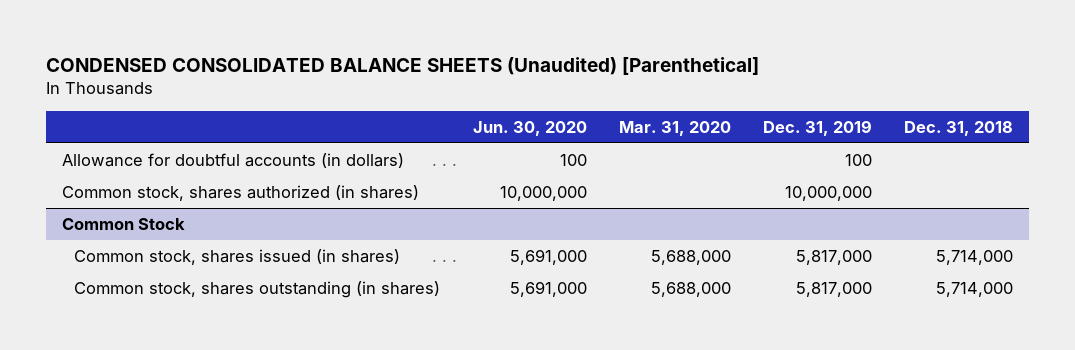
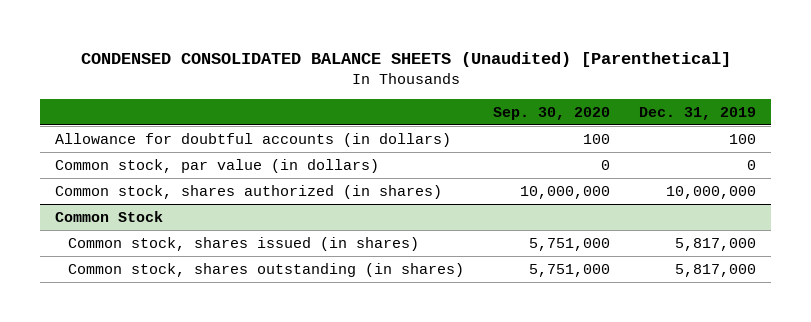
[472,121,587,137] Jun. 30, 2020 -> none
[618,121,731,137] Mar. 31, 2020 -> none
[904,121,1014,137] Dec. 31, 2018 -> none
none -> [492,106,610,120] Sep. 30, 2020
none -> [55,158,380,173] Common stock, par value (in dollars)

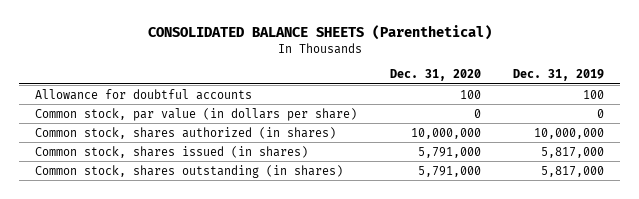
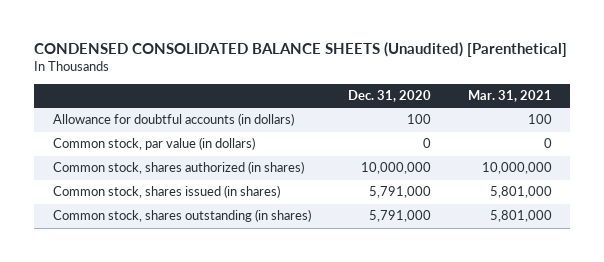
[147,25,492,41] CONSOLIDATED BALANCE SHEETS (Parenthetical) -> [34,42,568,58] CONDENSED CONSOLIDATED BALANCE SHEETS (Unaudited) [Parenthetical]
[512,69,604,82] Dec. 31, 2019 -> none
none -> [467,90,552,103] Mar. 31, 2021
[35,88,253,100] Allowance for doubtful accounts -> [52,113,294,127] Allowance for doubtful accounts (in dollars)
[35,107,358,121] Common stock, par value (in dollars per share) -> [52,137,255,151] Common stock, par value (in dollars)

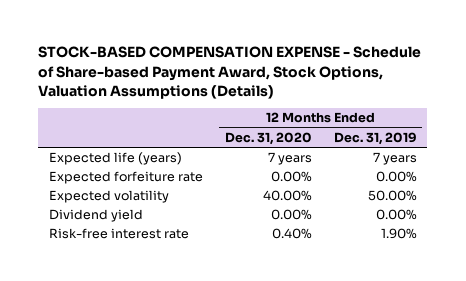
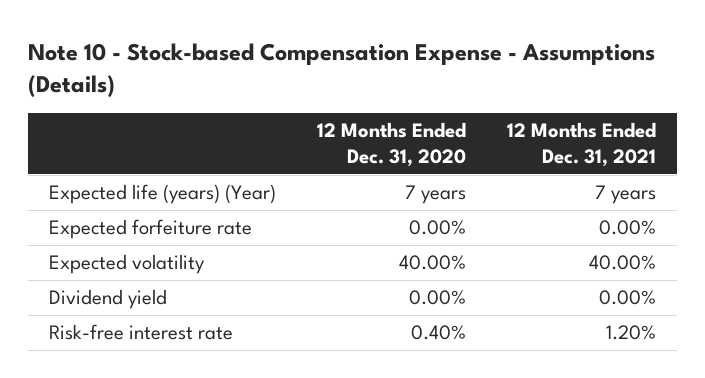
[38,46,422,99] STOCK-BASED COMPENSATION EXPENSE - Schedule of Share-based Payment Award, Stock Options, Valuation Assumptions (Details) -> [27,43,655,98] Note 10 - Stock-based Compensation Expense - Assumptions (Details)
[333,131,417,145] Dec. 31, 2019 -> none
none -> [507,122,657,168] 12 Months Ended Dec. 31, 2021
[49,152,183,166] Expected life (years) -> [48,184,276,205] Expected life (years) (Year)

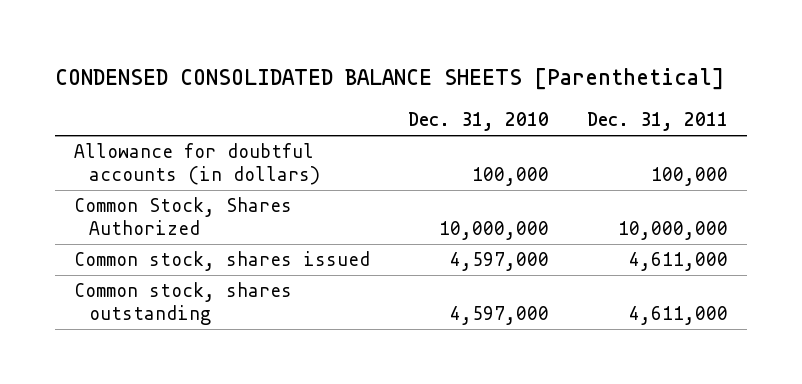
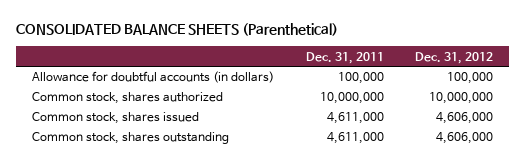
[55,68,725,91] CONDENSED CONSOLIDATED BALANCE SHEETS [Parenthetical] -> [15,23,338,37] CONSOLIDATED BALANCE SHEETS (Parenthetical)
[408,112,550,132] Dec. 31, 2010 -> none
none -> [415,51,494,64] Dec. 31, 2012
[74,197,293,236] Common Stock, Shares Authorized -> [31,92,223,105] Common stock, shares authorized

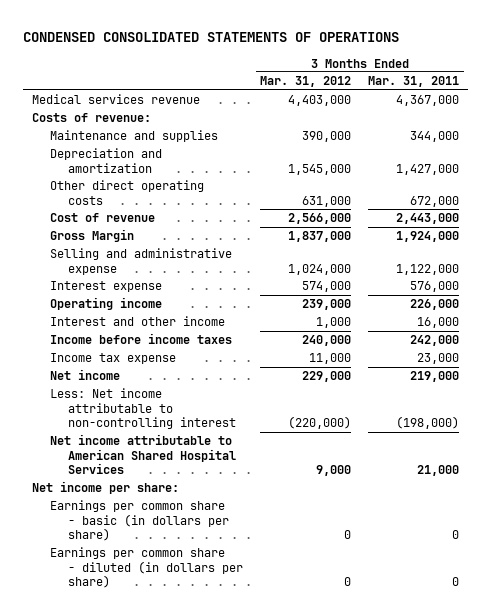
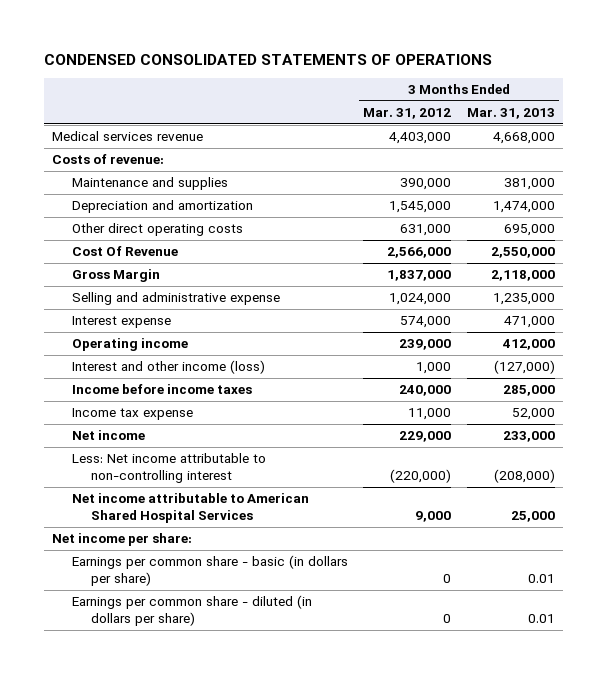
[368,76,460,88] Mar. 31, 2011 -> none
none -> [467,108,556,120] Mar. 31, 2013
[50,213,156,223] Cost of revenue -> [71,246,178,257] Cost Of Revenue
[50,316,226,327] Interest and other income -> [71,360,265,375] Interest and other income (loss)

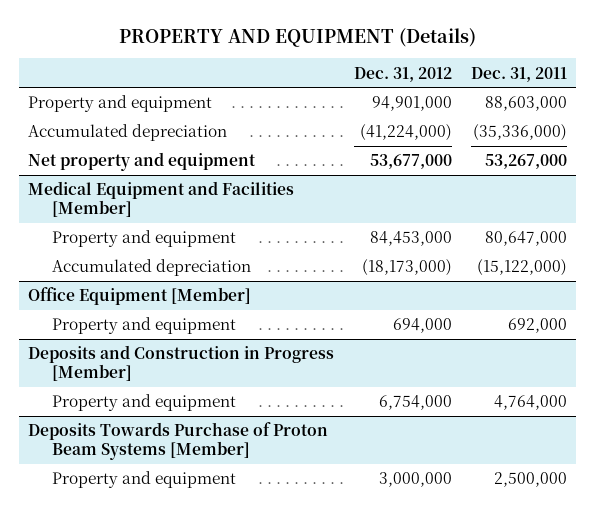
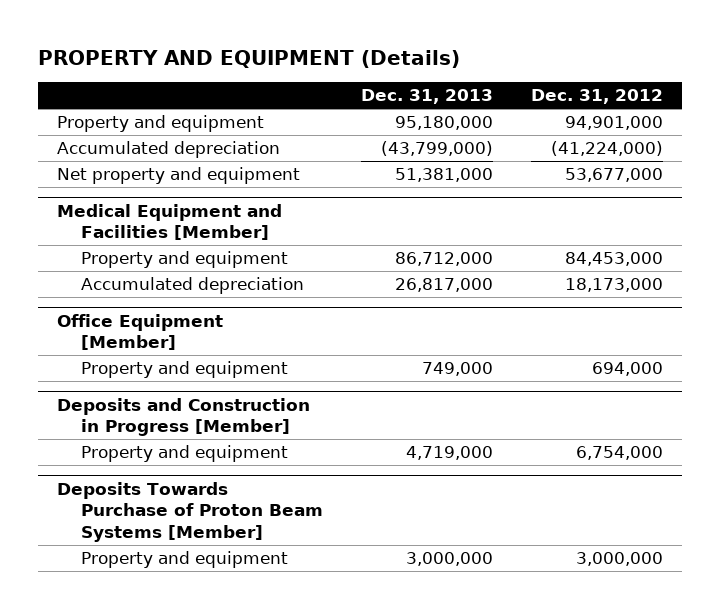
[470,66,567,82] Dec. 31, 2011 -> none
none -> [361,89,494,105] Dec. 31, 2013
[361,259,452,277] (18,173,000) -> [565,278,664,293] 18,173,000

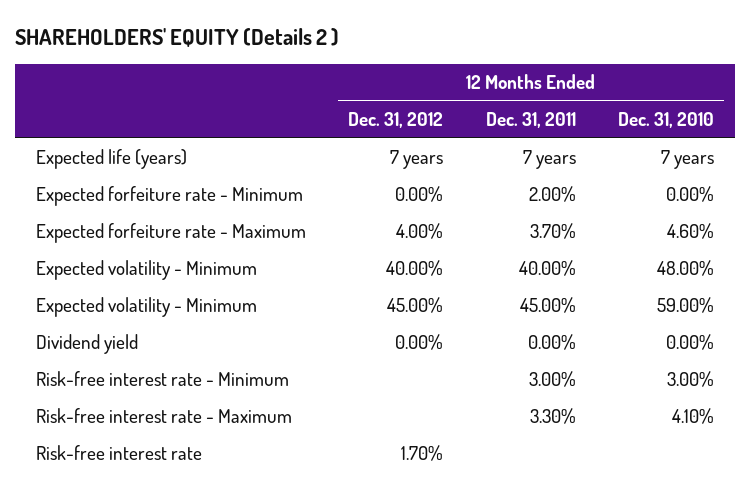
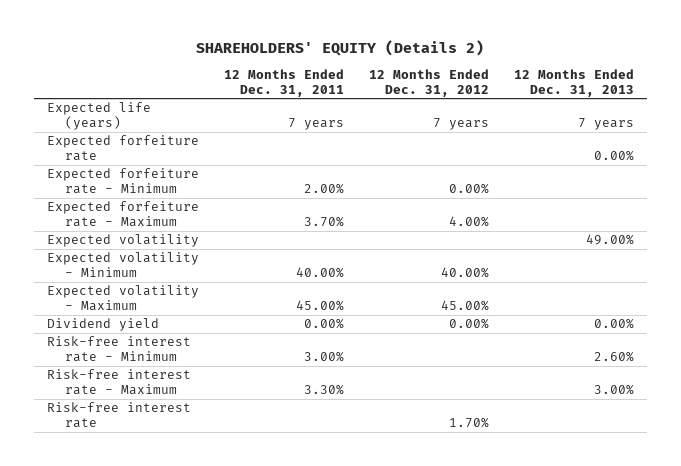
[15,27,340,47] SHAREHOLDERS' EQUITY (Details 2 ) -> [196,40,485,57] SHAREHOLDERS' EQUITY (Details 2)
[617,112,714,129] Dec. 31, 2010 -> none
none -> [514,68,635,97] 12 Months Ended Dec. 31, 2013
none -> [46,135,199,162] Expected forfeiture rate
none -> [46,234,199,248] Expected volatility
[36,297,258,318] Expected volatility - Minimum -> [46,285,199,312] Expected volatility - Maximum

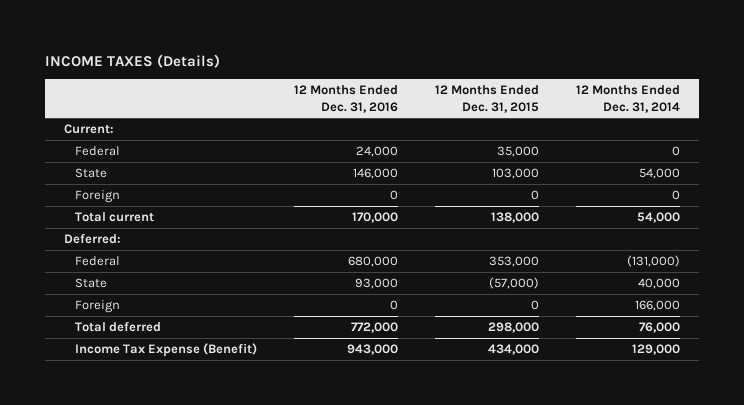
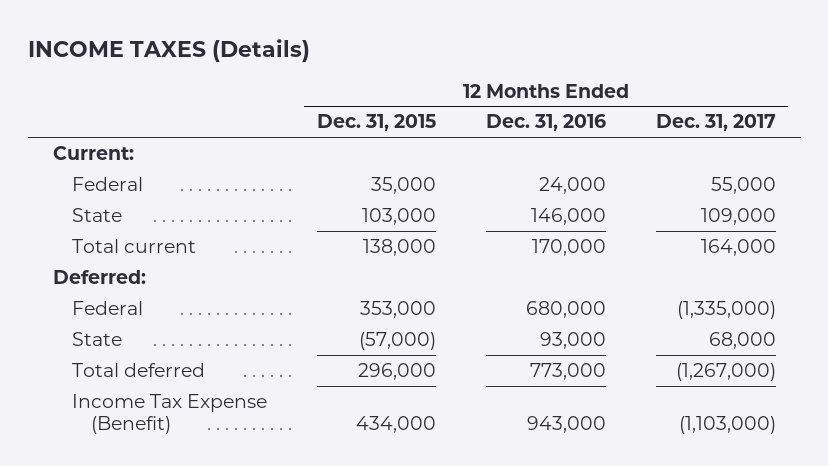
[576,84,681,113] 12 Months Ended Dec. 31, 2014 -> none
none -> [655,114,776,132] Dec. 31, 2017
[74,189,120,203] Foreign -> none
[74,299,120,313] Foreign -> none
[351,321,399,333] 772,000 -> [529,362,606,380] 773,000
[488,321,540,333] 298,000 -> [357,362,436,380] 296,000

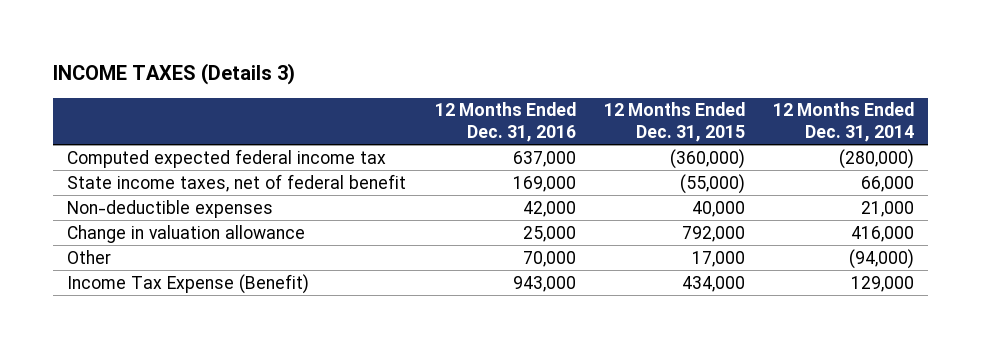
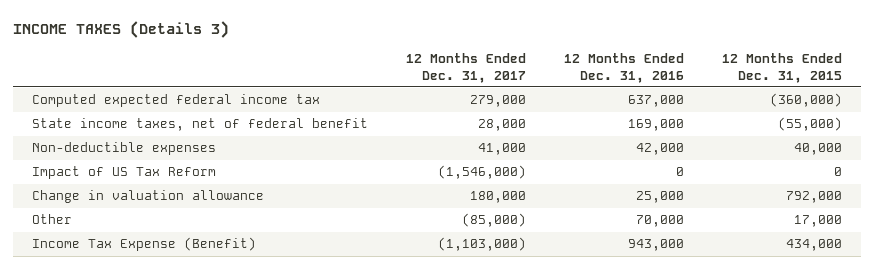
[773,102,915,142] 12 Months Ended Dec. 31, 2014 -> none
none -> [406,52,527,83] 12 Months Ended Dec. 31, 2017
none -> [32,166,217,180] Impact of US Tax Reform

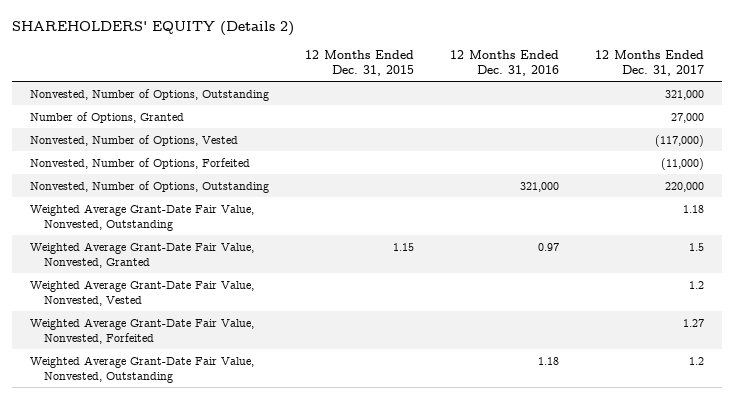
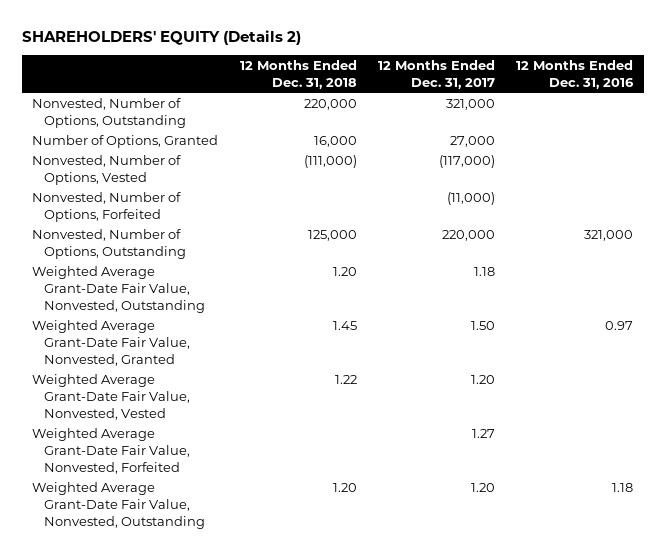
[305,49,415,77] 12 Months Ended Dec. 31, 2015 -> none
none -> [239,59,357,89] 12 Months Ended Dec. 31, 2018
[689,242,705,251] 1.5 -> [470,320,495,330] 1.50
[689,280,705,289] 1.2 -> [470,374,495,384] 1.20
[689,356,705,365] 1.2 -> [470,482,495,492] 1.20

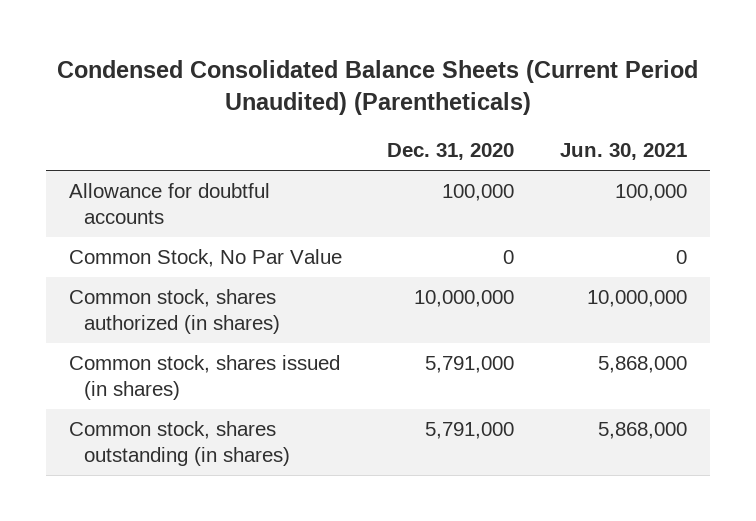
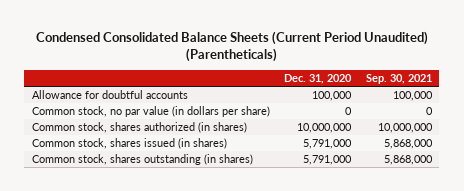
[560,143,688,161] Jun. 30, 2021 -> none
none -> [366,74,433,85] Sep. 30, 2021
[68,249,342,268] Common Stock, No Par Value -> [31,106,270,118] Common stock, no par value (in dollars per share)

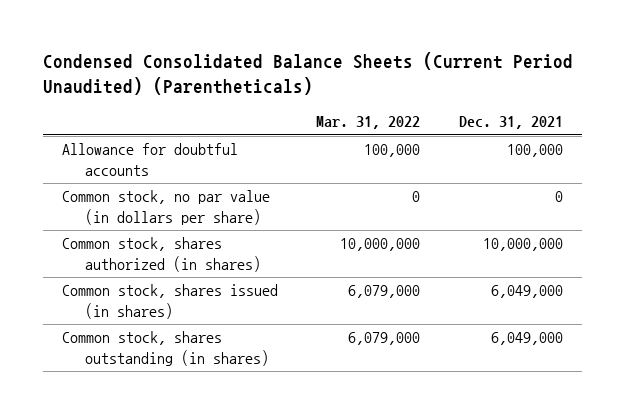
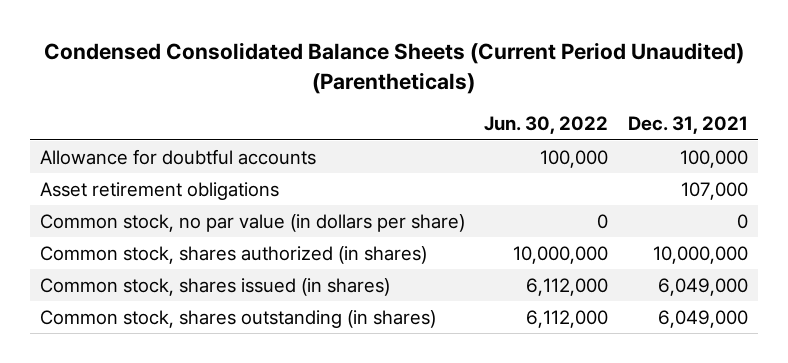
[316,116,421,130] Mar. 31, 2022 -> none
none -> [484,116,609,135] Jun. 30, 2022
none -> [39,181,279,200] Asset retirement obligations

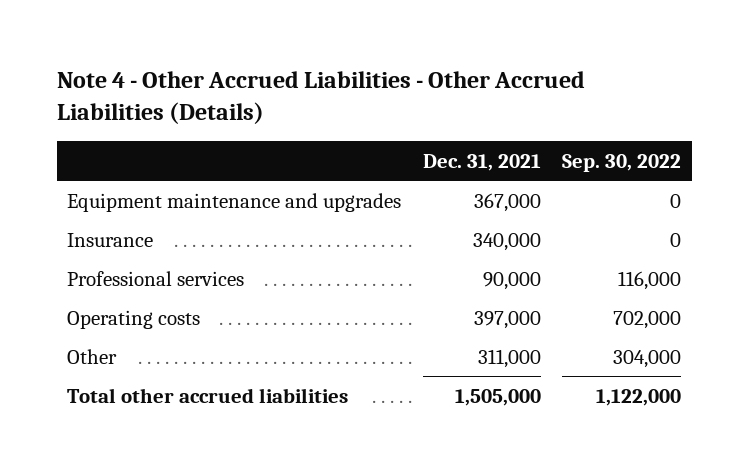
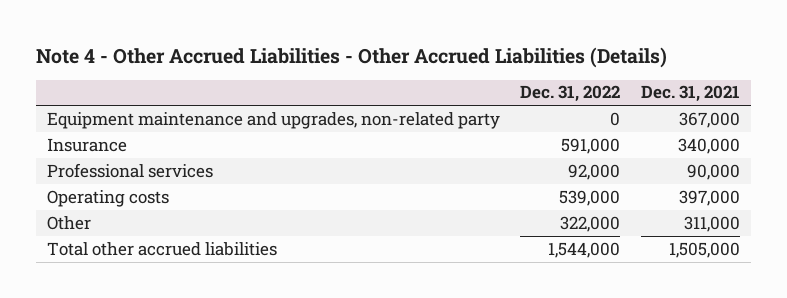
[562,153,682,172] Sep. 30, 2022 -> none
none -> [520,85,621,103] Dec. 31, 2022
[67,192,402,212] Equipment maintenance and upgrades -> [46,111,500,129] Equipment maintenance and upgrades, non-related party

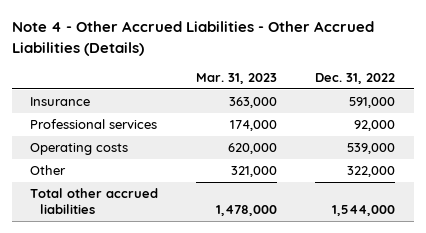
[641,85,741,103] Dec. 31, 2021 -> none
none -> [196,72,278,84] Mar. 31, 2023
[46,111,500,129] Equipment maintenance and upgrades, non-related party -> none

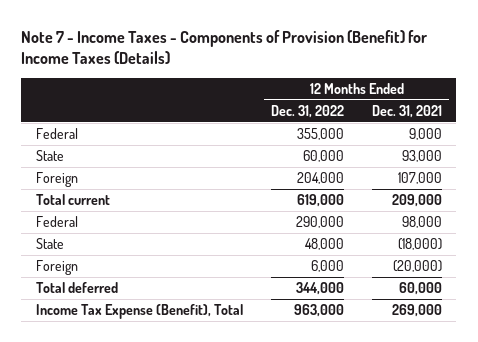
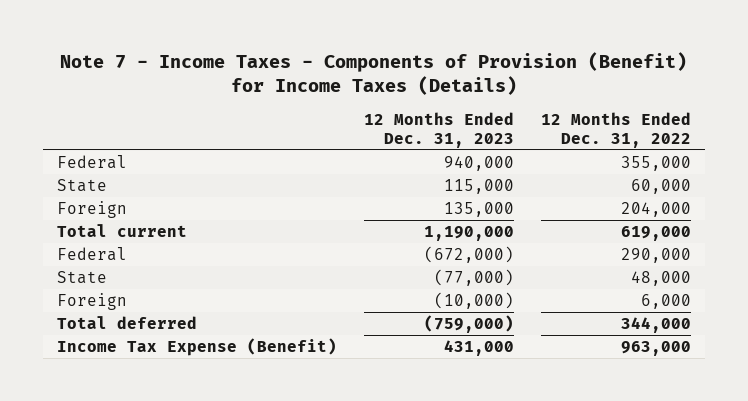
[372,104,443,118] Dec. 31, 2021 -> none
none -> [364,111,515,148] 12 Months Ended Dec. 31, 2023
[35,303,243,319] Income Tax Expense (Benefit), Total -> [56,338,337,357] Income Tax Expense (Benefit)

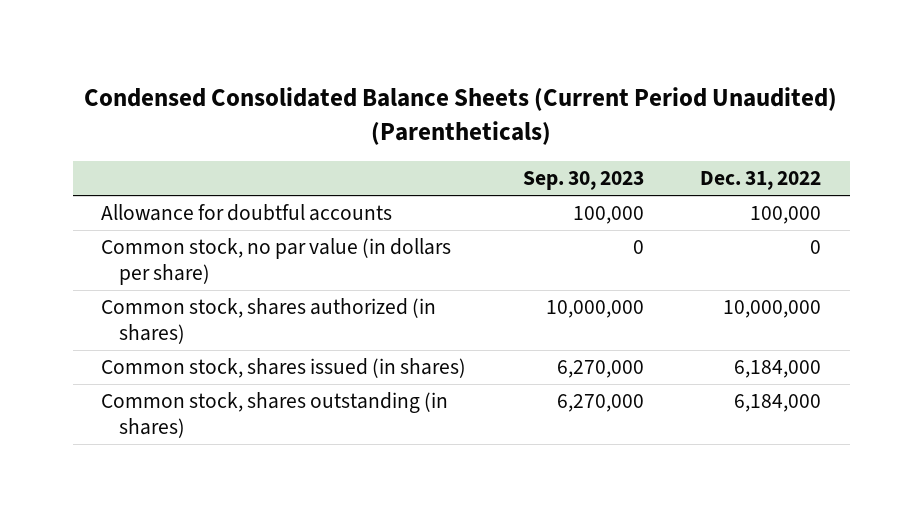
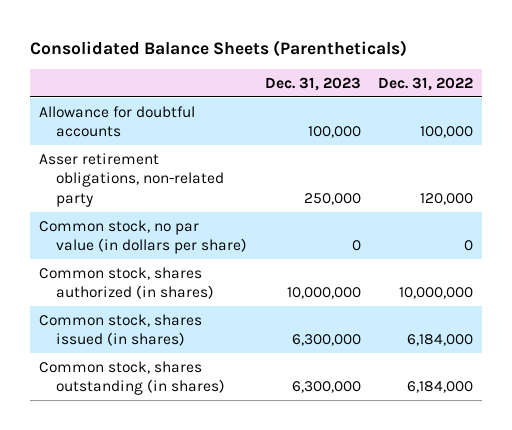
[84,87,838,145] Condensed Consolidated Balance Sheets (Current Period Unaudited) (Parentheticals) -> [30,39,408,57] Consolidated Balance Sheets (Parentheticals)
[522,171,644,191] Sep. 30, 2023 -> none
none -> [264,76,361,91] Dec. 31, 2023
none -> [38,152,225,207] Asser retirement obligations, non-related party

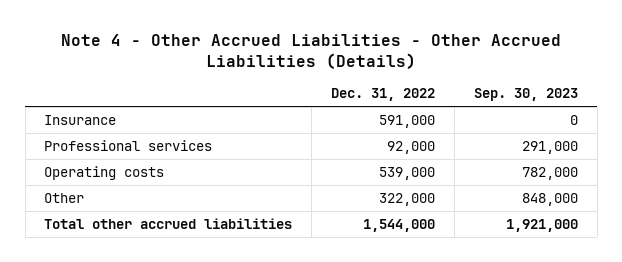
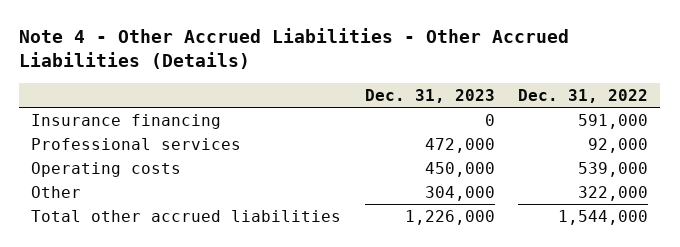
[473,87,578,101] Sep. 30, 2023 -> none
none -> [364,88,495,103] Dec. 31, 2023
[44,114,117,125] Insurance -> [31,113,222,129] Insurance financing

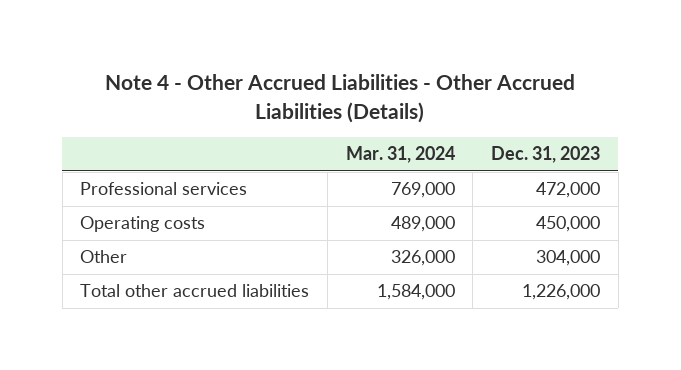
[518,88,649,103] Dec. 31, 2022 -> none
none -> [345,146,455,164] Mar. 31, 2024
[31,113,222,129] Insurance financing -> none

